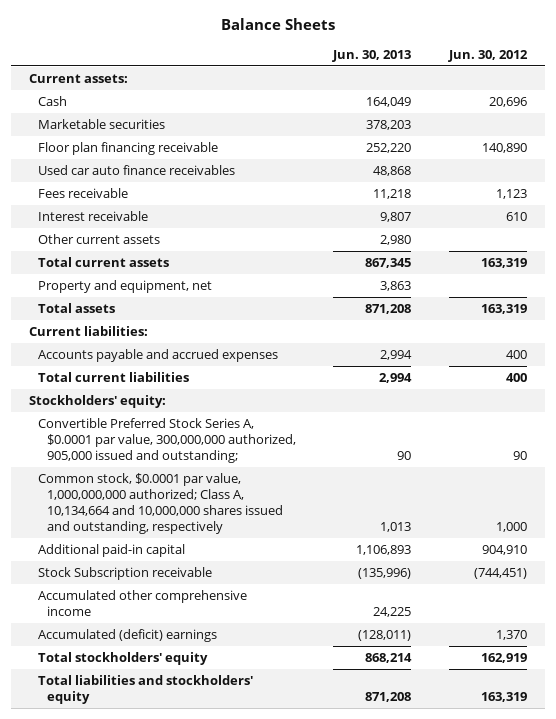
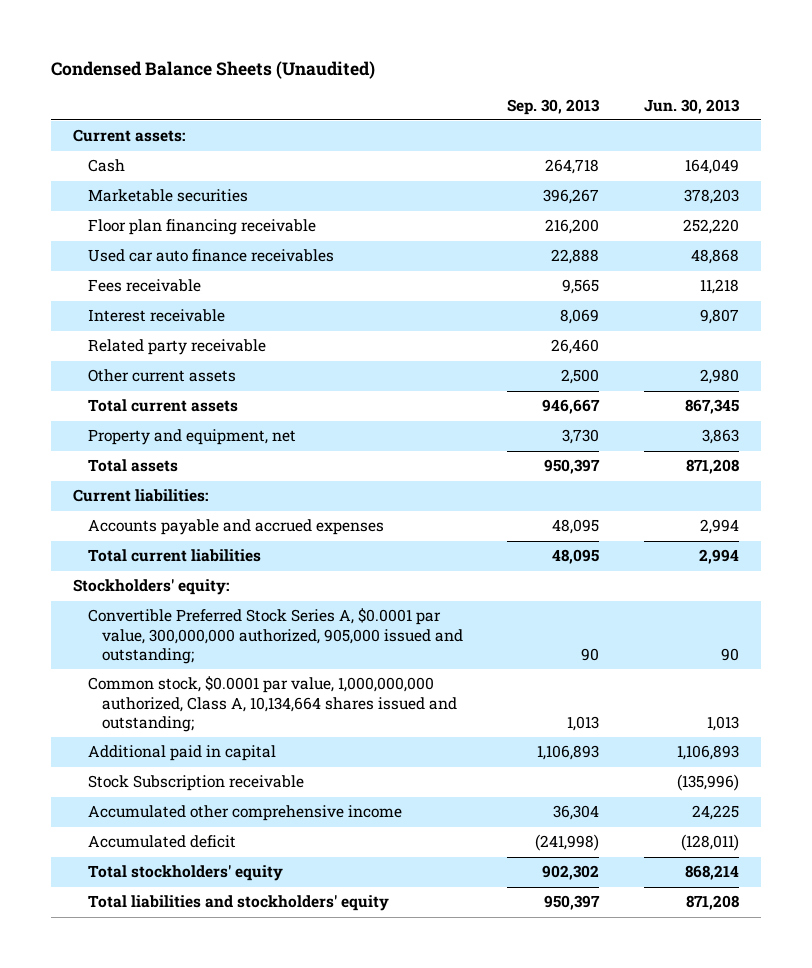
[220,18,335,31] Balance Sheets -> [51,60,376,79] Condensed Balance Sheets (Unaudited)
[447,49,528,62] Jun. 30, 2012 -> none
none -> [507,98,601,115] Sep. 30, 2013
none -> [87,339,266,356] Related party receivable
[38,472,284,535] Common stock, $0.0001 par value, 1,000,000,000 authorized; Class A, 10,134,664 and 10,000,000 shares issued and outstanding, respectively -> [87,676,457,733] Common stock, $0.0001 par value, 1,000,000,000 authorized, Class A, 10,134,664 shares issued and outstanding;
[38,543,186,557] Additional paid-in capital -> [87,745,276,762] Additional paid in capital
[38,628,218,642] Accumulated (deficit) earnings -> [87,835,236,849] Accumulated deficit

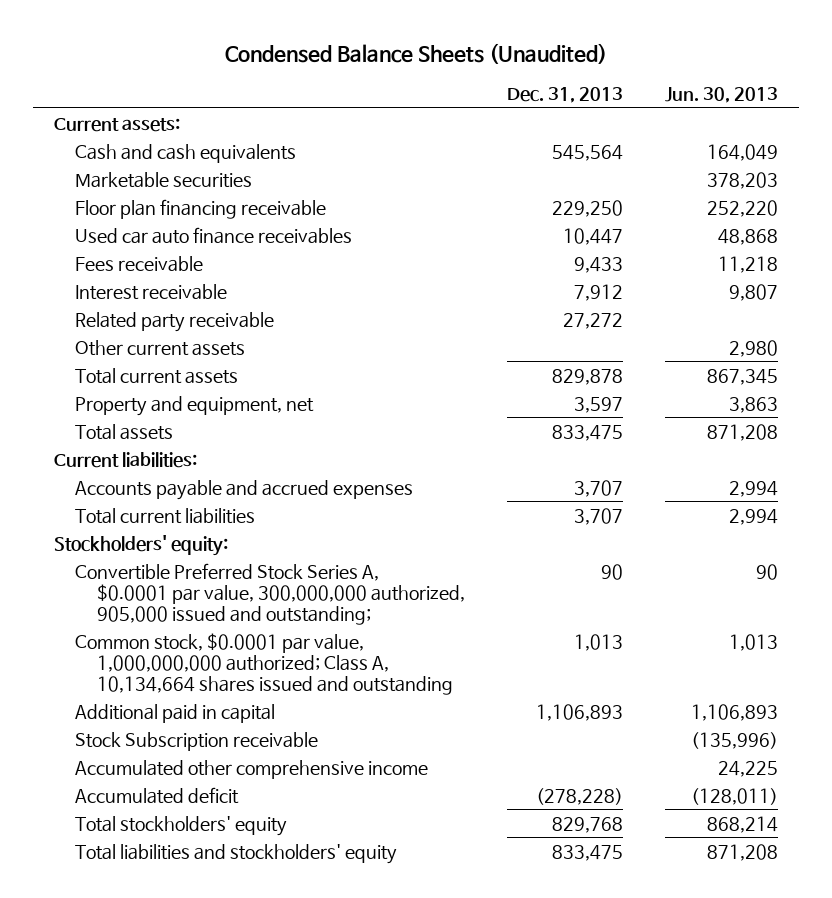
[507,98,601,115] Sep. 30, 2013 -> none
none -> [506,86,623,103] Dec. 31, 2013
[87,159,125,173] Cash -> [75,143,297,163] Cash and cash equivalents
[87,676,457,733] Common stock, $0.0001 par value, 1,000,000,000 authorized, Class A, 10,134,664 shares issued and outstanding; -> [75,632,453,695] Common stock, $0.0001 par value, 1,000,000,000 authorized; Class A, 10,134,664 shares issued and outstanding

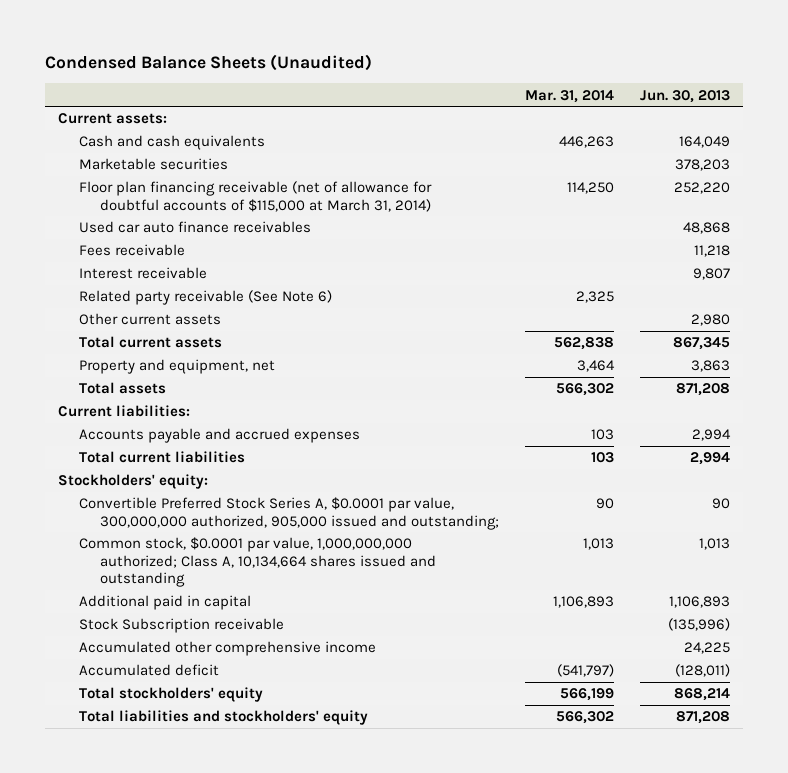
[506,86,623,103] Dec. 31, 2013 -> none
none -> [525,89,615,103] Mar. 31, 2014
[75,198,327,219] Floor plan financing receivable -> [79,181,433,212] Floor plan financing receivable (net of allowance for doubtful accounts of $115,000 at March 31, 2014)
[75,311,275,332] Related party receivable -> [79,290,333,306] Related party receivable (See Note 6)

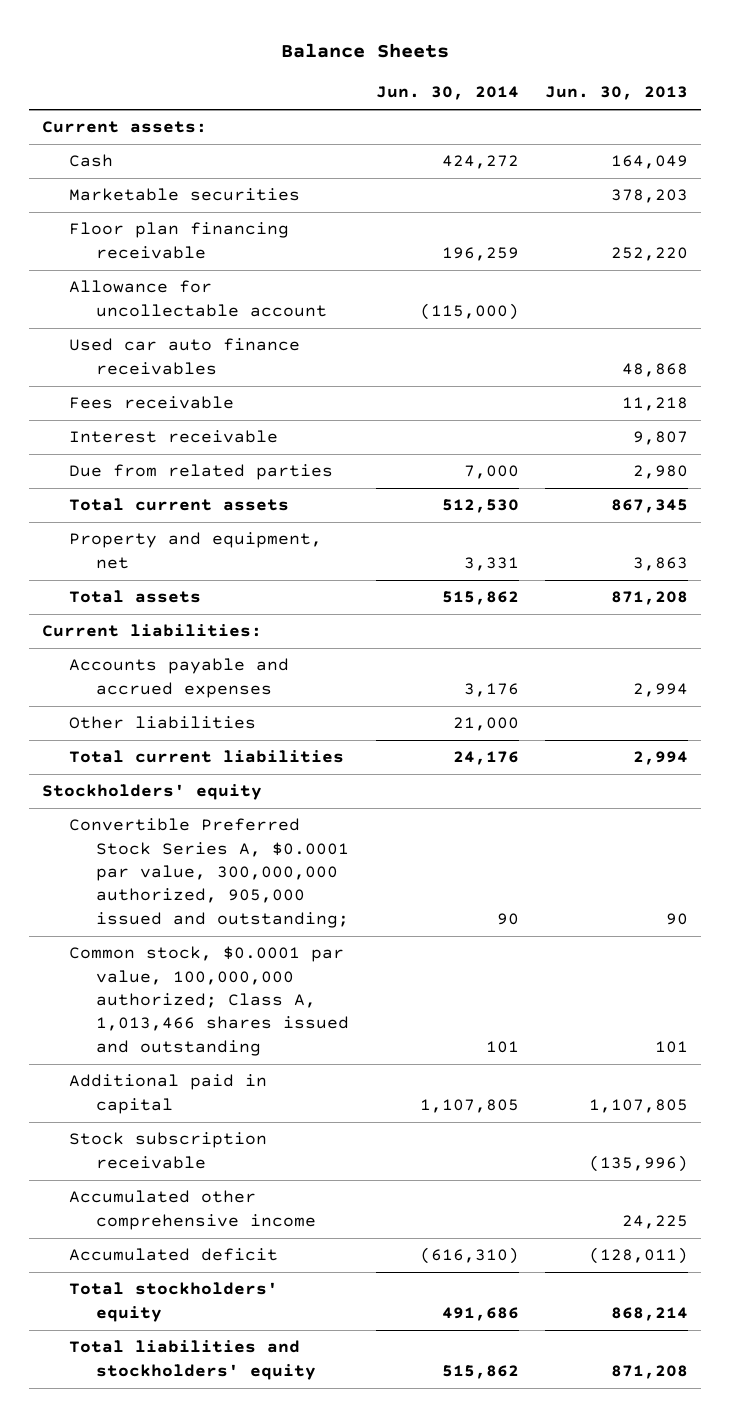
[45,54,373,72] Condensed Balance Sheets (Unaudited) -> [281,42,450,58] Balance Sheets
[525,89,615,103] Mar. 31, 2014 -> none
none -> [375,86,519,101] Jun. 30, 2014
[79,135,266,151] Cash and cash equivalents -> [69,154,114,168] Cash
[79,181,433,212] Floor plan financing receivable (net of allowance for doubtful accounts of $115,000 at March 31, 2014) -> [69,222,290,259] Floor plan financing receivable
none -> [69,280,328,317] Allowance for uncollectable account
[79,290,333,306] Related party receivable (See Note 6) -> none
[79,313,222,326] Other current assets -> [69,464,334,481] Due from related parties
none -> [69,716,257,730] Other liabilities
[57,474,208,490] Stockholders' equity: -> [42,784,263,801] Stockholders' equity
[79,537,437,588] Common stock, $0.0001 par value, 1,000,000,000 authorized; Class A, 10,134,664 shares issued and outstanding -> [69,946,350,1056] Common stock, $0.0001 par value, 100,000,000 authorized; Class A, 1,013,466 shares issued and outstanding
[698,538,730,551] 1,013 -> [654,1040,688,1053] 101
[668,596,730,609] 1,106,893 -> [588,1098,688,1113] 1,107,805
[79,618,285,634] Stock Subscription receivable -> [69,1132,268,1169] Stock subscription receivable

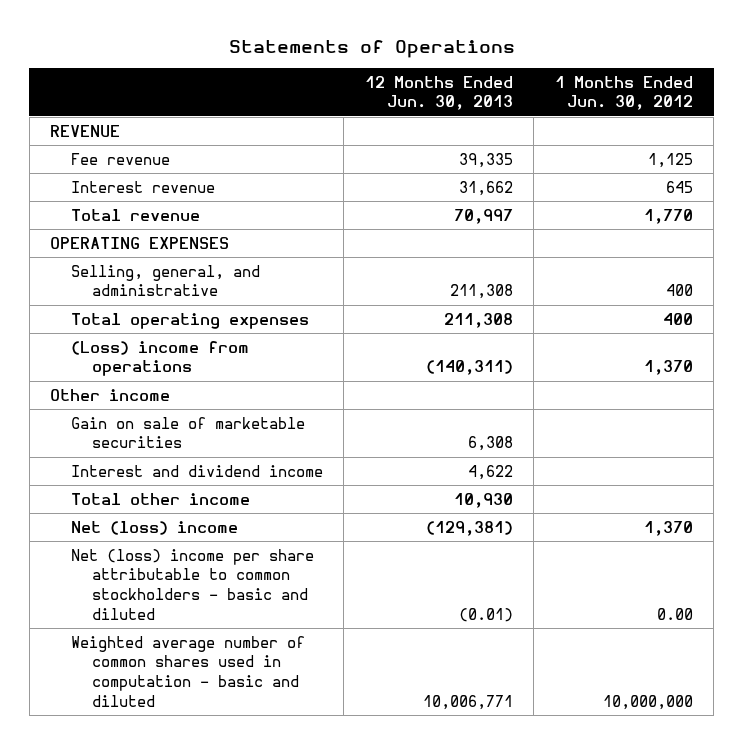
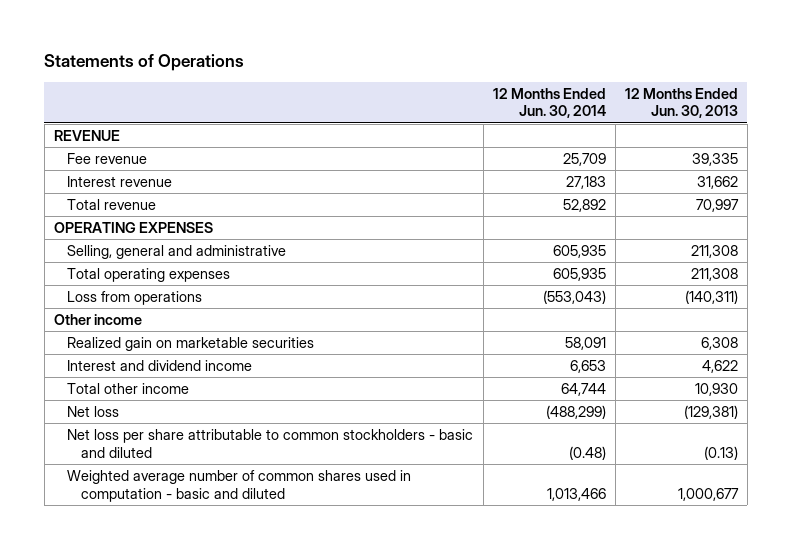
[554,75,693,111] 1 Months Ended Jun. 30, 2012 -> none
none -> [492,87,606,119] 12 Months Ended Jun. 30, 2014
[70,264,260,297] Selling, general, and administrative -> [67,245,287,260] Selling, general and administrative
[70,340,249,377] (Loss) income from operations -> [67,291,203,306] Loss from operations
[70,416,305,449] Gain on sale of marketable securities -> [67,337,315,352] Realized gain on marketable securities
[70,520,238,535] Net (loss) income -> [67,406,120,418] Net loss
[70,548,314,620] Net (loss) income per share attributable to common stockholders - basic and diluted -> [67,429,474,458] Net loss per share attributable to common stockholders - basic and diluted
[458,607,513,622] (0.01) -> [703,445,738,460] (0.13)
[422,694,513,710] 10,006,771 -> [677,487,739,501] 1,000,677

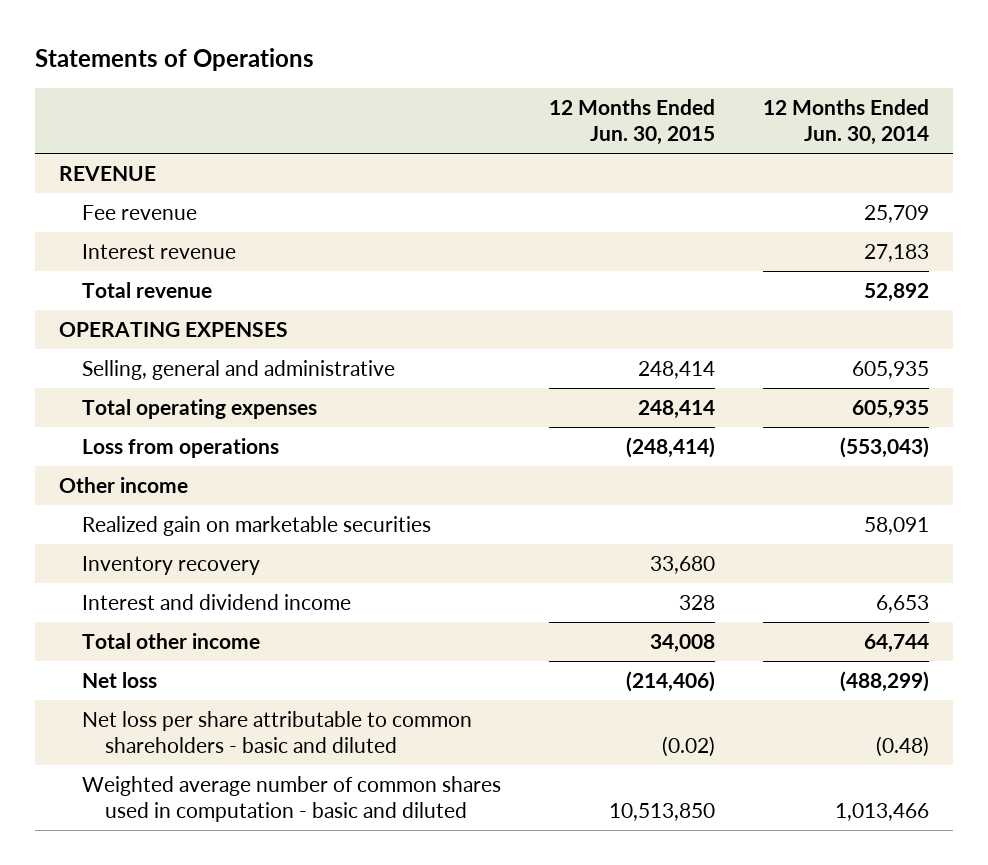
[624,87,738,119] 12 Months Ended Jun. 30, 2013 -> none
none -> [549,99,716,146] 12 Months Ended Jun. 30, 2015
none -> [81,555,260,575] Inventory recovery
[67,429,474,458] Net loss per share attributable to common stockholders - basic and diluted -> [81,710,472,754] Net loss per share attributable to common shareholders - basic and diluted

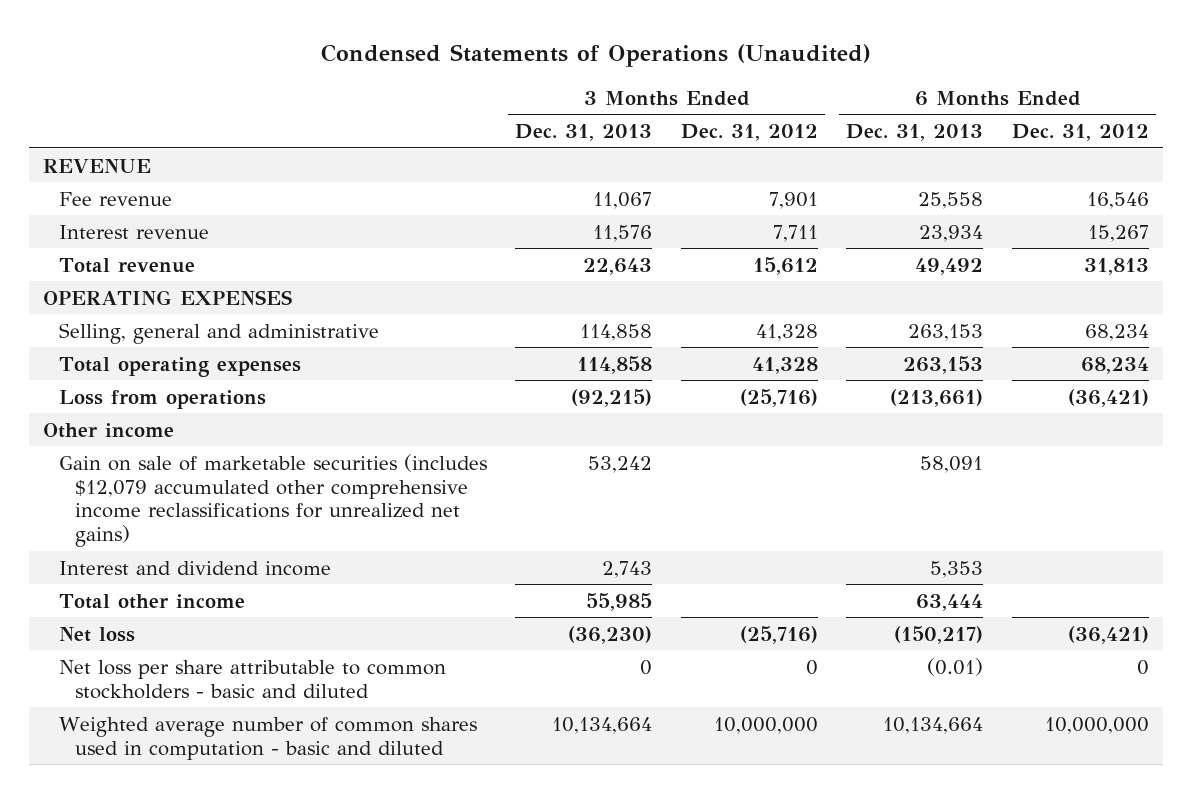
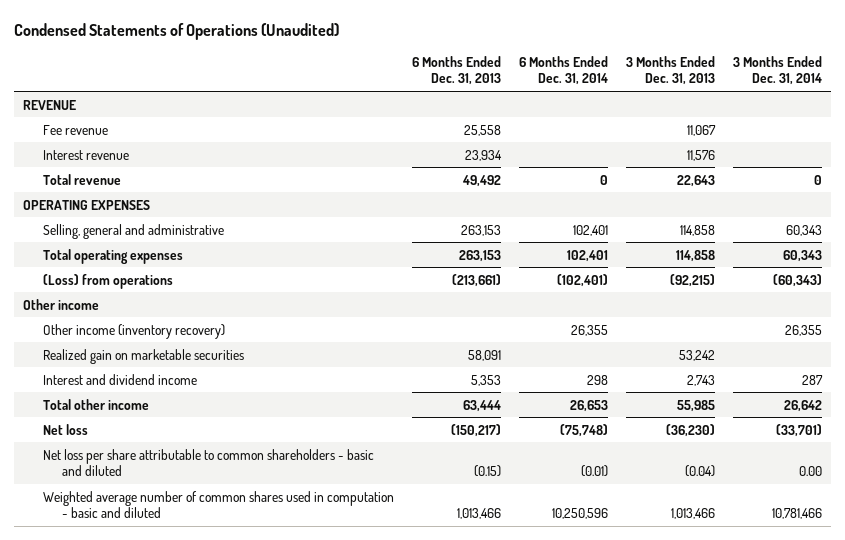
[680,124,818,142] Dec. 31, 2012 -> none
[1011,124,1149,142] Dec. 31, 2012 -> none
none -> [518,55,608,86] 6 Months Ended Dec. 31, 2014
none -> [733,55,823,86] 3 Months Ended Dec. 31, 2014
[58,389,266,409] Loss from operations -> [42,273,173,289] (Loss) from operations
none -> [42,323,225,339] Other income (inventory recovery)
[58,453,487,548] Gain on sale of marketable securities (includes $12,079 accumulated other comprehensive income reclassifications for unrealized net gains) -> [42,348,244,364] Realized gain on marketable securities
[58,659,446,699] Net loss per share attributable to common stockholders - basic and diluted -> [42,448,374,477] Net loss per share attributable to common shareholders - basic and diluted
[640,659,653,675] 0 -> [684,465,715,478] (0.04)
[927,657,984,676] (0.01) -> [473,465,501,478] (0.15)
[552,716,653,734] 10,134,664 -> [670,508,715,520] 1,013,466
[883,716,984,734] 10,134,664 -> [456,508,501,520] 1,013,466

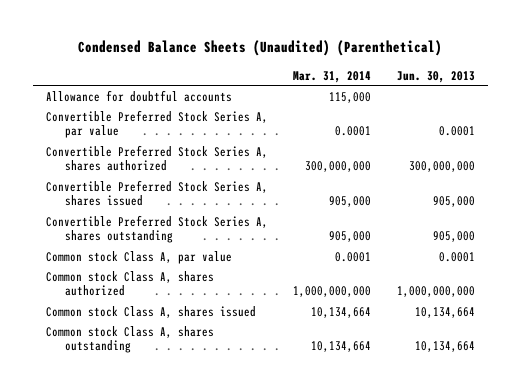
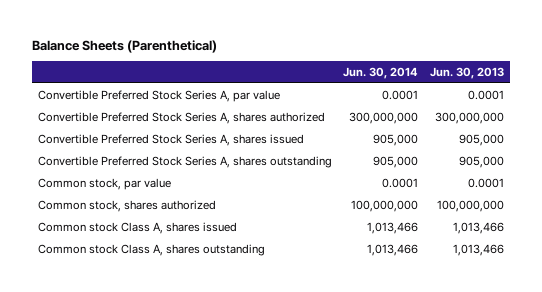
[78,40,443,57] Condensed Balance Sheets (Unaudited) (Parenthetical) -> [32,39,218,53] Balance Sheets (Parenthetical)
[293,70,372,83] Mar. 31, 2014 -> none
none -> [343,67,419,80] Jun. 30, 2014
[45,89,232,102] Allowance for doubtful accounts -> none
[45,250,232,264] Common stock Class A, par value -> [37,177,171,190] Common stock, par value
[45,270,214,297] Common stock Class A, shares authorized -> [37,199,216,212] Common stock, shares authorized
[396,286,475,298] 1,000,000,000 -> [436,199,504,212] 100,000,000
[414,306,475,318] 10,134,664 -> [452,221,504,234] 1,013,466
[414,341,475,353] 10,134,664 -> [452,243,504,256] 1,013,466

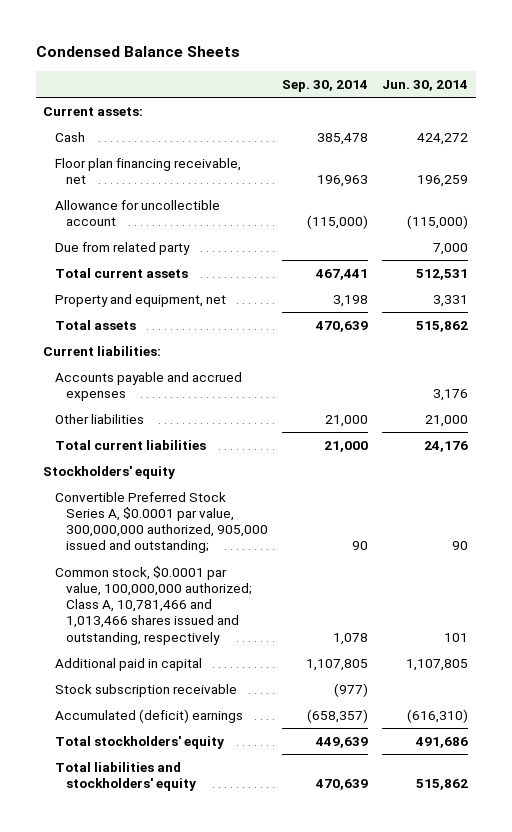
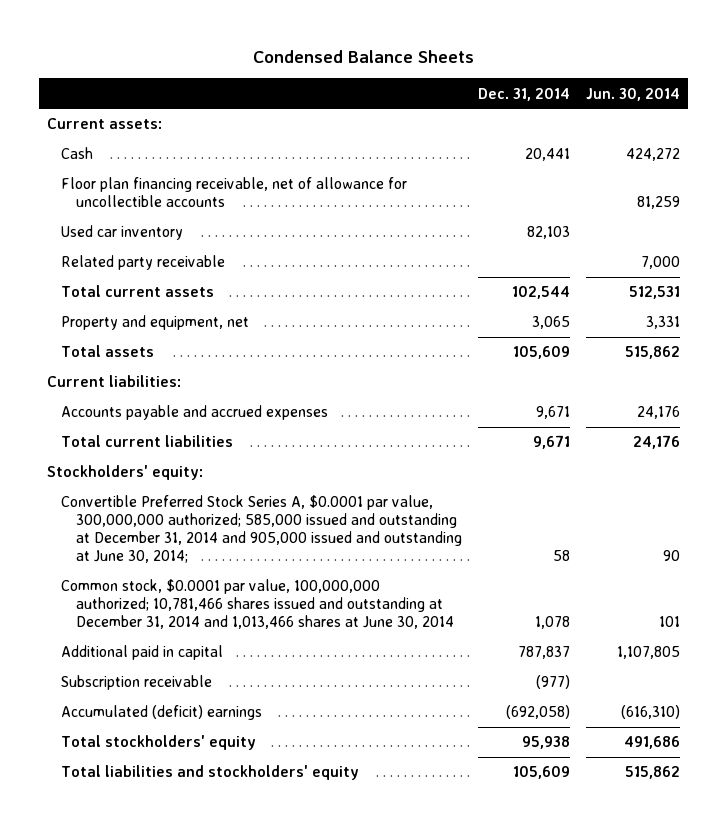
[282,79,369,92] Sep. 30, 2014 -> none
none -> [478,87,571,101] Dec. 31, 2014
[54,199,220,227] Allowance for uncollectible account -> none
[54,157,241,185] Floor plan financing receivable, net -> [61,177,408,208] Floor plan financing receivable, net of allowance for uncollectible accounts
[417,175,469,188] 196,259 -> [637,196,681,210] 81,259
none -> [61,225,184,241] Used car inventory
[54,241,190,255] Due from related party -> [61,255,226,271] Related party receivable
[54,413,144,424] Other liabilities -> none
[433,389,469,402] 3,176 -> [637,406,681,420] 24,176
[43,465,176,479] Stockholders' equity -> [46,465,203,481] Stockholders' equity:
[54,491,269,554] Convertible Preferred Stock Series A, $0.0001 par value, 300,000,000 authorized, 905,000 issued and outstanding; -> [61,495,463,564] Convertible Preferred Stock Series A, $0.0001 par value, 300,000,000 authorized; 585,000 issued and outstanding at December 31, 2014 and 905,000 issued and outstanding at June 30, 2014;
[54,565,253,645] Common stock, $0.0001 par value, 100,000,000 authorized; Class A, 10,781,466 and 1,013,466 shares issued and outstanding, respectively -> [61,579,455,630] Common stock, $0.0001 par value, 100,000,000 authorized; 10,781,466 shares issued and outstanding at December 31, 2014 and 1,013,466 shares at June 30, 2014
[54,683,237,697] Stock subscription receivable -> [61,675,213,691] Subscription receivable

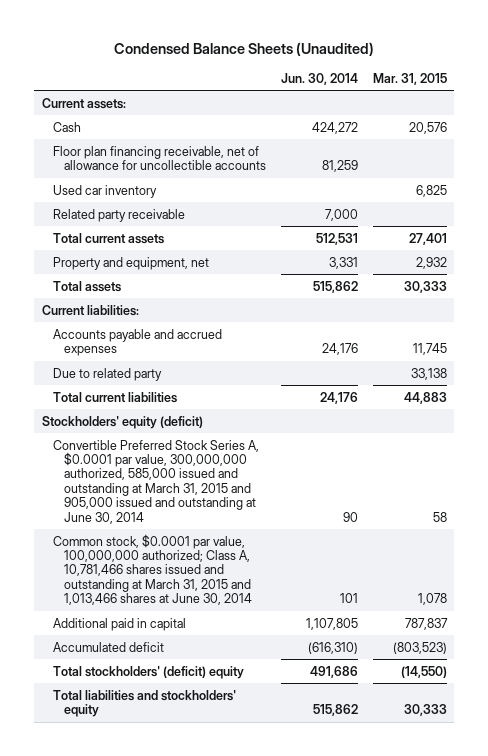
[252,49,474,63] Condensed Balance Sheets -> [114,41,375,56] Condensed Balance Sheets (Unaudited)
[478,87,571,101] Dec. 31, 2014 -> none
none -> [372,72,447,85] Mar. 31, 2015
none -> [52,367,162,381] Due to related party
[46,465,203,481] Stockholders' equity: -> [41,415,203,429] Stockholders' equity (deficit)
[61,495,463,564] Convertible Preferred Stock Series A, $0.0001 par value, 300,000,000 authorized; 585,000 issued and outstanding at December 31, 2014 and 905,000 issued and outstanding at June 30, 2014; -> [52,439,259,524] Convertible Preferred Stock Series A, $0.0001 par value, 300,000,000 authorized, 585,000 issued and outstanding at March 31, 2015 and 905,000 issued and outstanding at June 30, 2014
[61,579,455,630] Common stock, $0.0001 par value, 100,000,000 authorized; 10,781,466 shares issued and outstanding at December 31, 2014 and 1,013,466 shares at June 30, 2014 -> [52,533,252,606] Common stock, $0.0001 par value, 100,000,000 authorized; Class A, 10,781,466 shares issued and outstanding at March 31, 2015 and 1,013,466 shares at June 30, 2014
[61,675,213,691] Subscription receivable -> none
[61,705,263,721] Accumulated (deficit) earnings -> [52,641,164,652] Accumulated deficit
[61,735,257,751] Total stockholders' equity -> [52,665,244,679] Total stockholders' (deficit) equity

